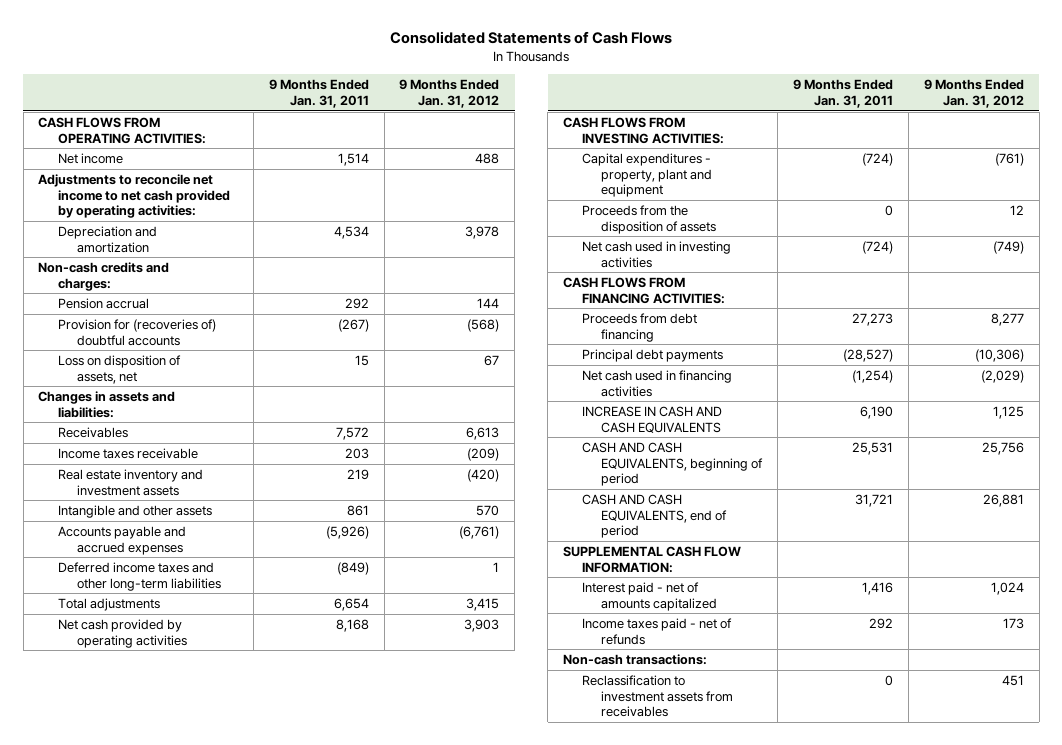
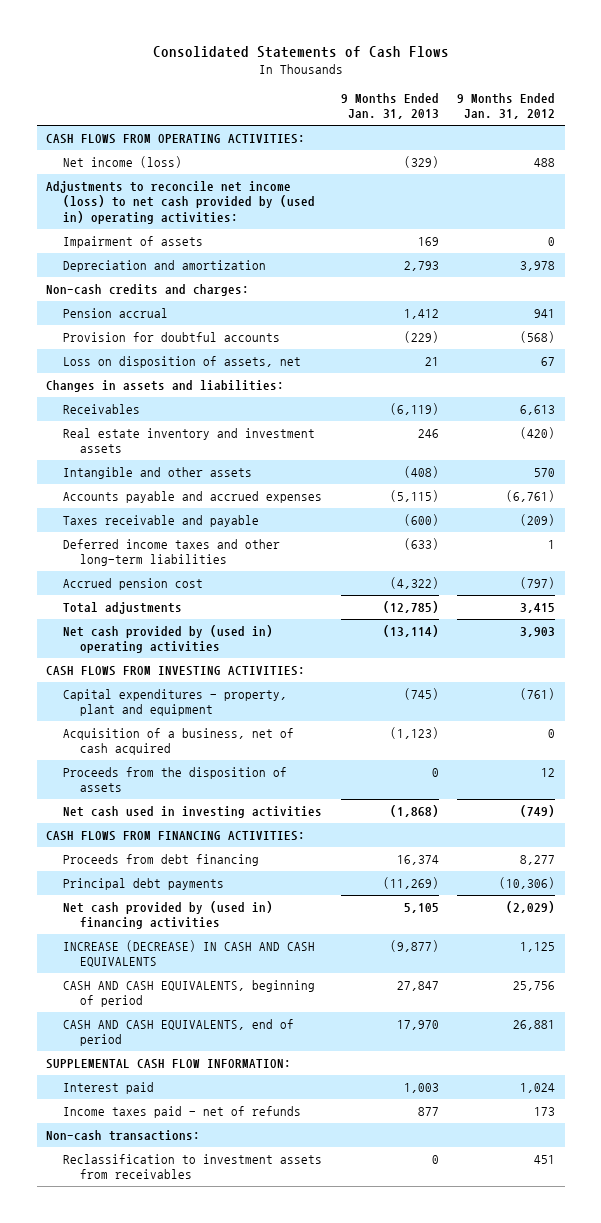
[268,79,369,108] 9 Months Ended Jan. 31, 2011 -> none
none -> [340,92,439,120] 9 Months Ended Jan. 31, 2013
[57,153,123,165] Net income -> [62,155,182,168] Net income (loss)
[38,174,230,218] Adjustments to reconcile net income to net cash provided by operating activities: -> [46,180,315,224] Adjustments to reconcile net income (loss) to net cash provided by (used in) operating activities:
none -> [62,235,203,248] Impairment of assets
[477,298,500,309] 144 -> [534,308,556,318] 941
[57,319,216,346] Provision for (recoveries of) doubtful accounts -> [62,331,280,342] Provision for doubtful accounts
[57,448,198,460] Income taxes receivable -> none
none -> [62,514,259,527] Taxes receivable and payable
none -> [62,577,203,590] Accrued pension cost
[57,619,188,648] Net cash provided by operating activities -> [62,624,273,654] Net cash provided by (used in) operating activities
none -> [62,727,294,756] Acquisition of a business, net of cash acquired
[582,370,733,397] Net cash used in financing activities -> [62,900,273,930] Net cash provided by (used in) financing activities
[582,406,723,433] INCREASE IN CASH AND CASH EQUIVALENTS -> [62,939,315,968] INCREASE (DECREASE) IN CASH AND CASH EQUIVALENTS
[582,582,718,611] Interest paid - net of amounts capitalized -> [62,1081,154,1094] Interest paid

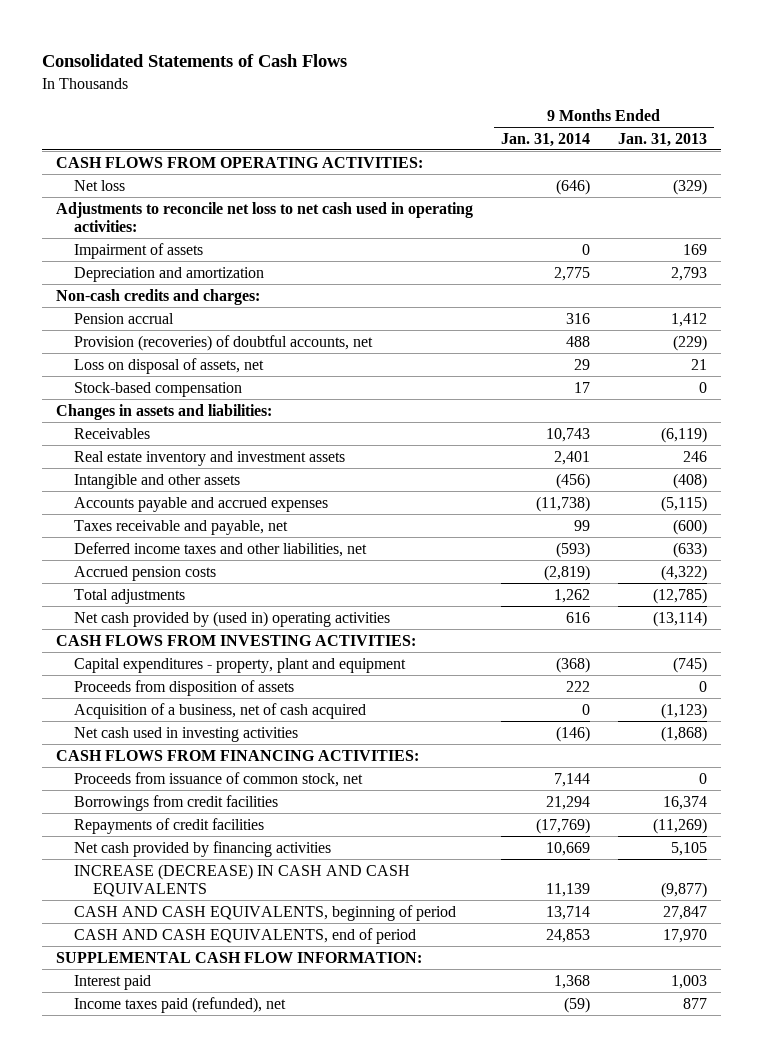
[457,92,556,120] 9 Months Ended Jan. 31, 2012 -> none
none -> [500,132,590,147] Jan. 31, 2014
[62,155,182,168] Net income (loss) -> [74,179,126,191] Net loss
[46,180,315,224] Adjustments to reconcile net income (loss) to net cash provided by (used in) operating activities: -> [55,201,473,233] Adjustments to reconcile net loss to net cash used in operating activities:
[62,331,280,342] Provision for doubtful accounts -> [74,334,374,351] Provision (recoveries) of doubtful accounts, net
[62,355,301,368] Loss on disposition of assets, net -> [74,357,265,374] Loss on disposal of assets, net
none -> [74,381,243,397] Stock-based compensation
[62,514,259,527] Taxes receivable and payable -> [74,519,289,535] Taxes receivable and payable, net
[62,538,280,567] Deferred income taxes and other long-term liabilities -> [74,541,368,557] Deferred income taxes and other liabilities, net
[62,577,203,590] Accrued pension cost -> [74,565,217,581] Accrued pension costs
none -> [74,679,295,696] Proceeds from disposition of assets
[62,766,287,793] Proceeds from the disposition of assets -> none
none -> [74,771,364,787] Proceeds from issuance of common stock, net
[62,853,259,866] Proceeds from debt financing -> [74,794,279,811] Borrowings from credit facilities
[62,877,224,890] Principal debt payments -> [74,817,265,834] Repayments of credit facilities
[62,900,273,930] Net cash provided by (used in) financing activities -> [74,840,332,857] Net cash provided by financing activities
[46,1129,201,1141] Non-cash transactions: -> none
[62,1153,322,1180] Reclassification to investment assets from receivables -> none
[62,1105,301,1118] Income taxes paid - net of refunds -> [74,996,287,1013] Income taxes paid (refunded), net

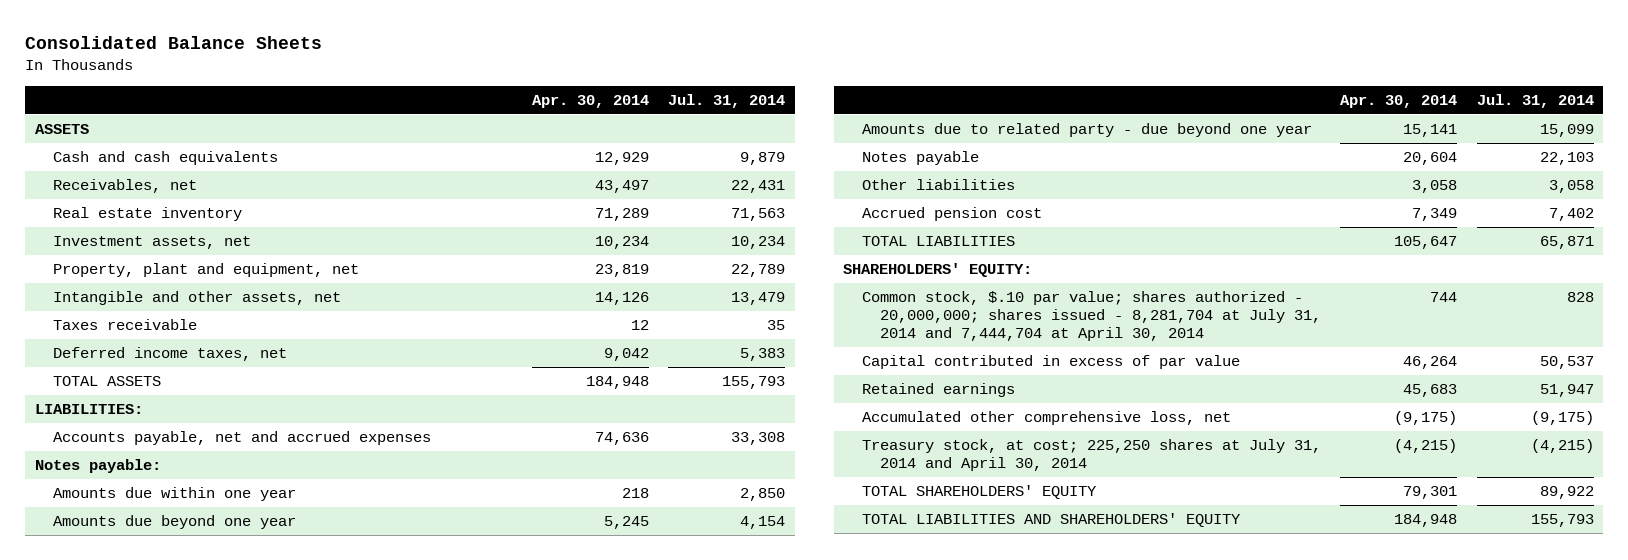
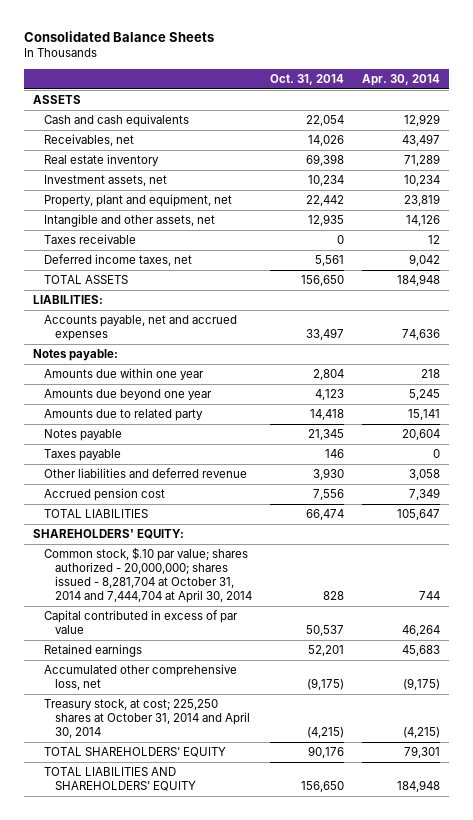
[667,93,785,108] Jul. 31, 2014 -> none
none -> [269,73,344,85] Oct. 31, 2014
[861,123,1312,138] Amounts due to related party - due beyond one year -> [43,409,203,422] Amounts due to related party
none -> [43,449,121,462] Taxes payable
[861,179,1015,191] Other liabilities -> [43,468,247,479] Other liabilities and deferred revenue
[861,291,1321,342] Common stock, $.10 par value; shares authorized - 20,000,000; shares issued - 8,281,704 at July 31, 2014 and 7,444,704 at April 30, 2014 -> [43,547,252,603] Common stock, $.10 par value; shares authorized - 20,000,000; shares issued - 8,281,704 at October 31, 2014 and 7,444,704 at April 30, 2014
[861,439,1321,472] Treasury stock, at cost; 225,250 shares at July 31, 2014 and April 30, 2014 -> [43,699,250,739] Treasury stock, at cost; 225,250 shares at October 31, 2014 and April 30, 2014

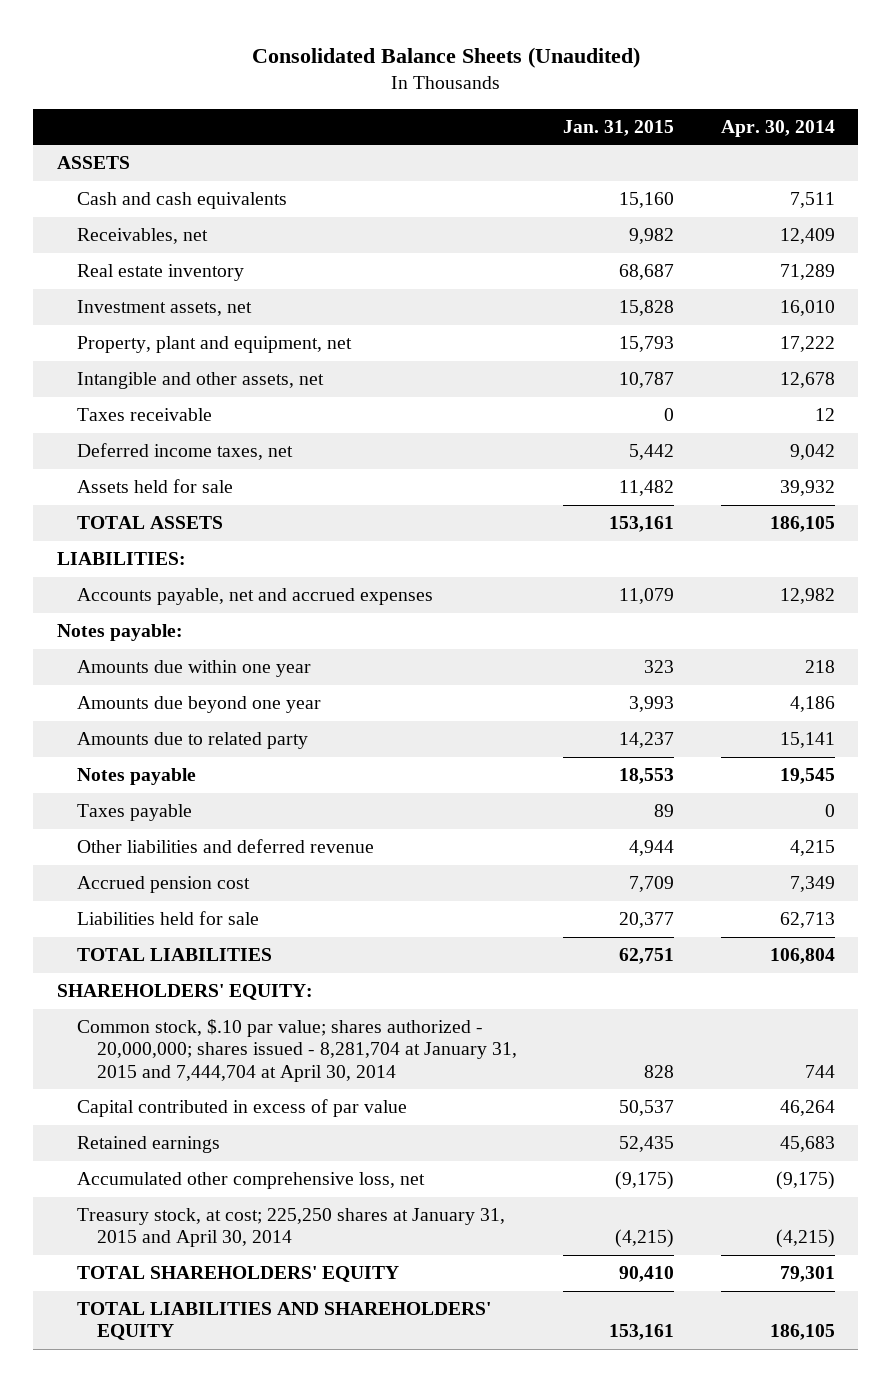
[24,30,215,42] Consolidated Balance Sheets -> [251,47,640,69] Consolidated Balance Sheets (Unaudited)
[269,73,344,85] Oct. 31, 2014 -> none
none -> [563,119,675,136] Jan. 31, 2015
[404,114,441,127] 12,929 -> [789,192,835,209] 7,511
[402,134,441,147] 43,497 -> [779,228,835,245] 12,409
[404,175,441,187] 10,234 -> [779,300,835,317] 16,010
[404,194,441,207] 23,819 -> [779,336,835,353] 17,222
[406,215,441,227] 14,126 -> [779,372,835,389] 12,678
none -> [76,479,233,494] Assets held for sale
[397,274,441,287] 184,948 -> [769,516,835,533] 186,105
[402,329,441,341] 74,636 -> [779,588,835,605] 12,982
[409,389,441,401] 5,245 -> [789,696,835,713] 4,186
[402,429,441,441] 20,604 -> [779,768,835,785] 19,545
[409,469,441,481] 3,058 -> [789,840,835,857] 4,215
none -> [76,911,259,926] Liabilities held for sale
[397,509,441,521] 105,647 -> [769,948,835,965] 106,804
[43,547,252,603] Common stock, $.10 par value; shares authorized - 20,000,000; shares issued - 8,281,704 at October 31, 2014 and 7,444,704 at April 30, 2014 -> [76,1019,518,1082] Common stock, $.10 par value; shares authorized - 20,000,000; shares issued - 8,281,704 at January 31, 2015 and 7,444,704 at April 30, 2014
[43,699,250,739] Treasury stock, at cost; 225,250 shares at October 31, 2014 and April 30, 2014 -> [76,1208,505,1248] Treasury stock, at cost; 225,250 shares at January 31, 2015 and April 30, 2014
[397,780,441,793] 184,948 -> [769,1324,835,1341] 186,105

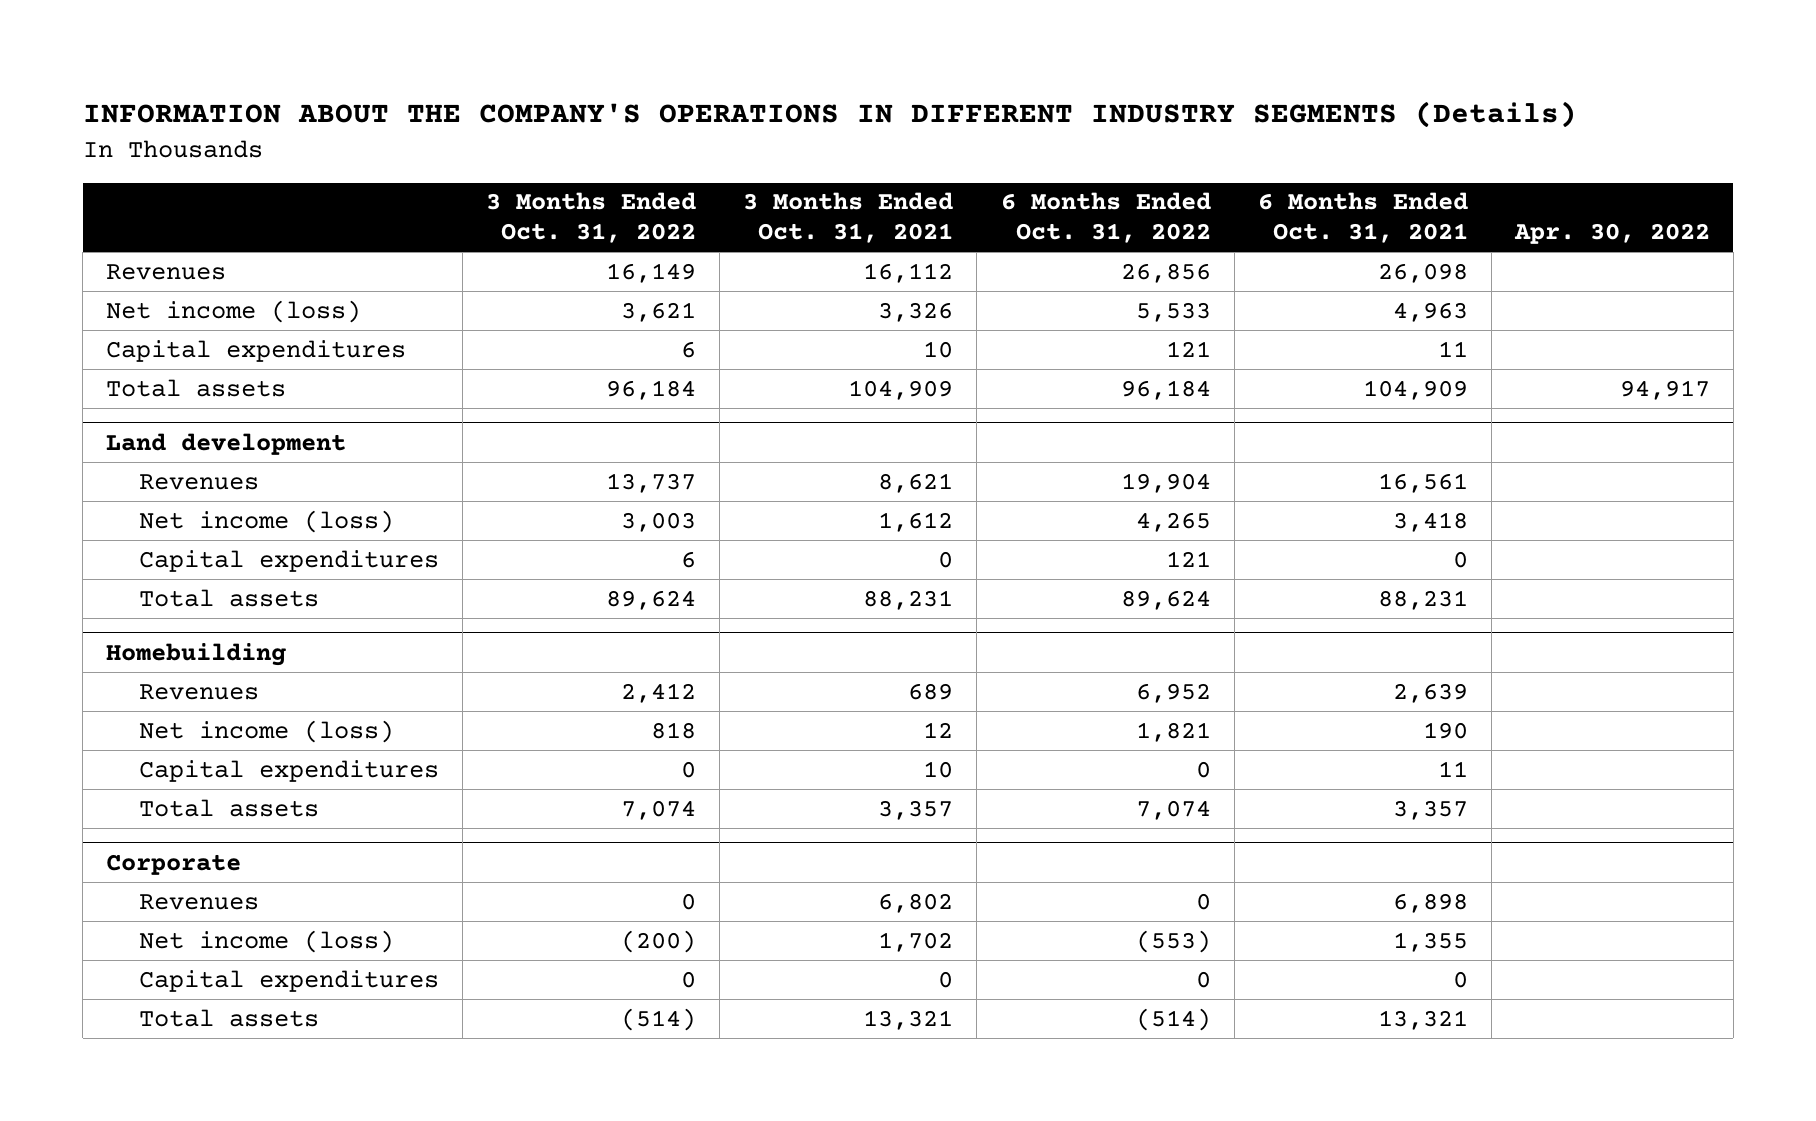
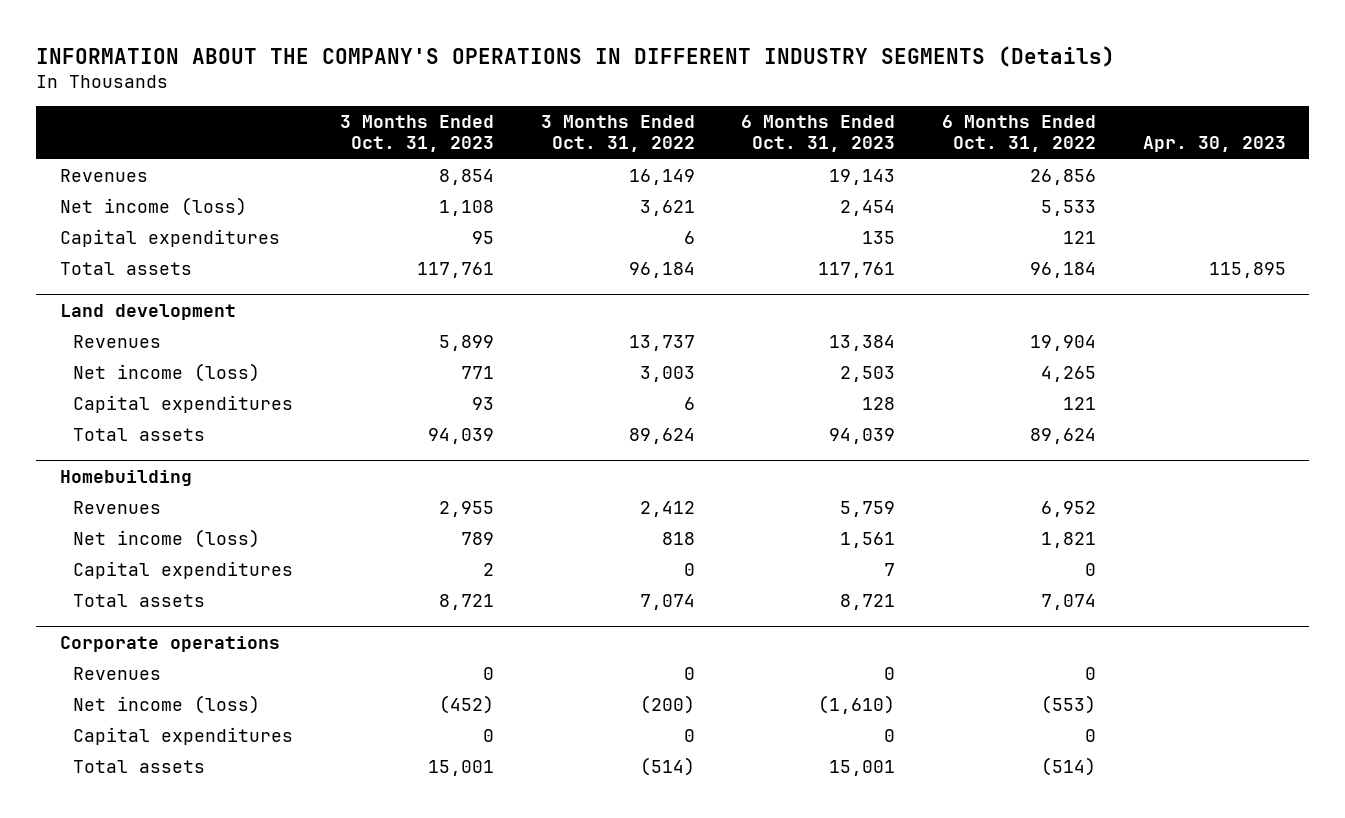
[743,192,954,244] 3 Months Ended Oct. 31, 2021 -> none
[1257,192,1468,244] 6 Months Ended Oct. 31, 2021 -> none
[1513,223,1710,245] Apr. 30, 2022 -> none
none -> [340,115,495,153] 3 Months Ended Oct. 31, 2023
none -> [741,115,896,153] 6 Months Ended Oct. 31, 2023
none -> [1142,136,1286,153] Apr. 30, 2023
[106,853,242,875] Corporate -> [59,635,280,652] Corporate operations

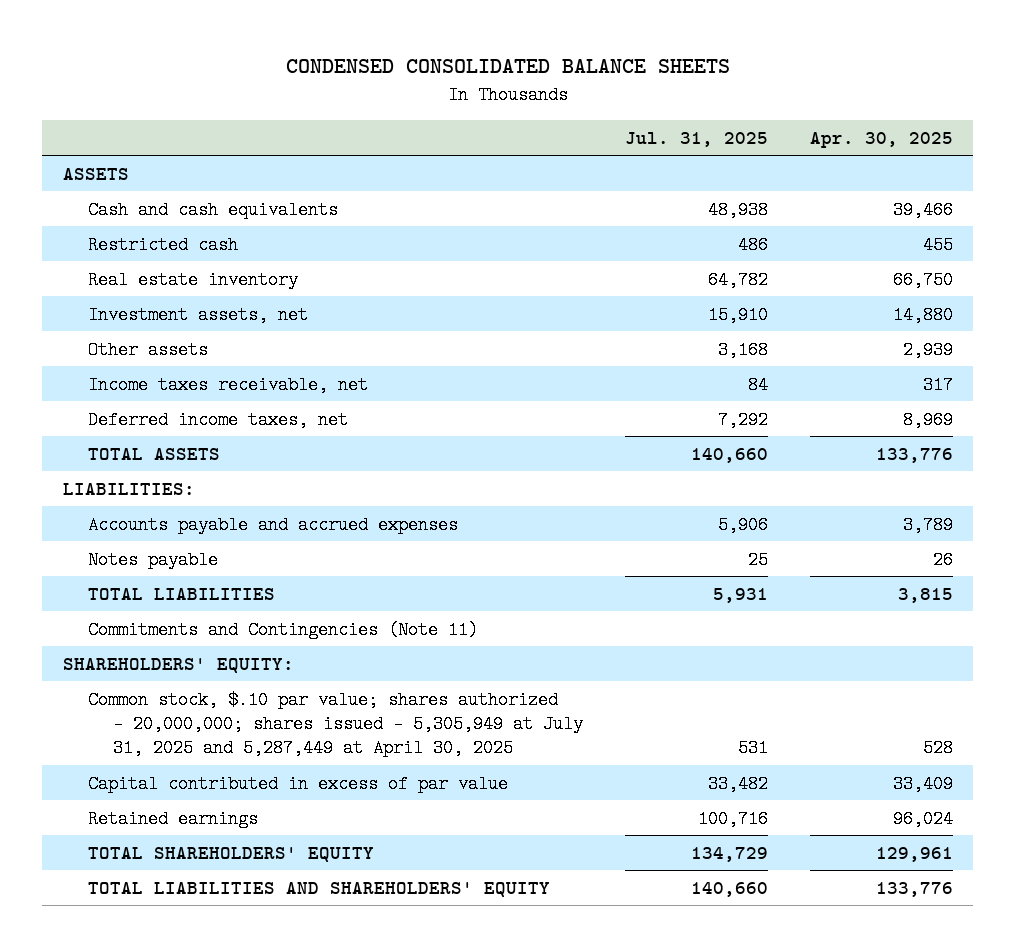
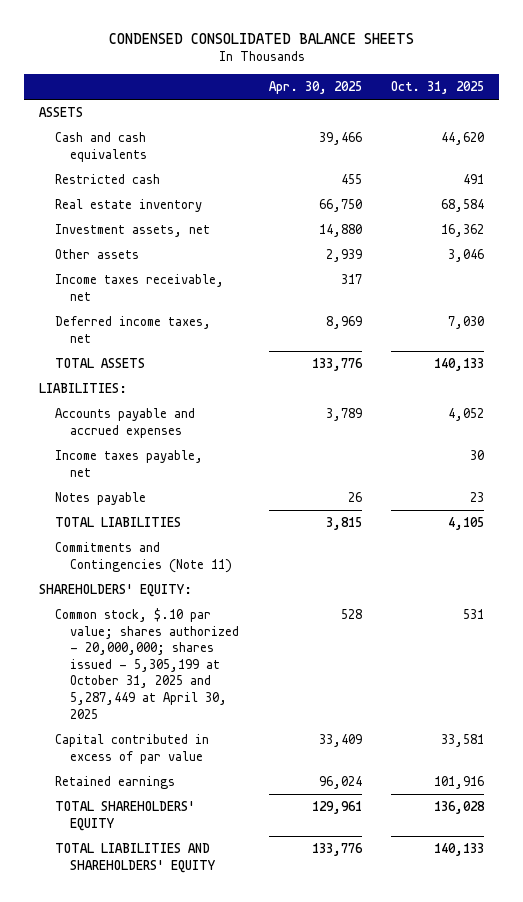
[624,131,768,147] Jul. 31, 2025 -> none
none -> [391,81,485,95] Oct. 31, 2025
none -> [54,450,203,477] Income taxes payable, net
[88,690,584,758] Common stock, $.10 par value; shares authorized - 20,000,000; shares issued - 5,305,949 at July 31, 2025 and 5,287,449 at April 30, 2025 -> [54,608,240,719] Common stock, $.10 par value; shares authorized - 20,000,000; shares issued - 5,305,199 at October 31, 2025 and 5,287,449 at April 30, 2025

